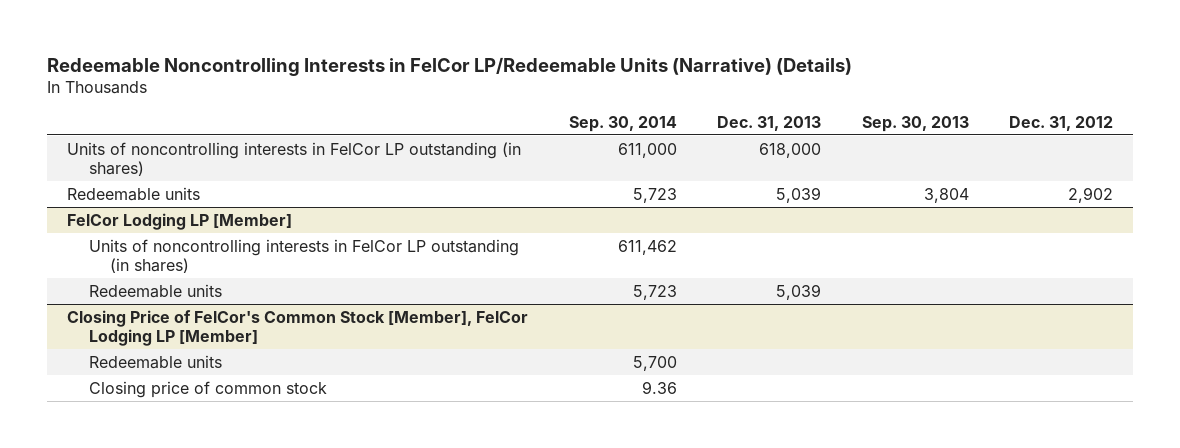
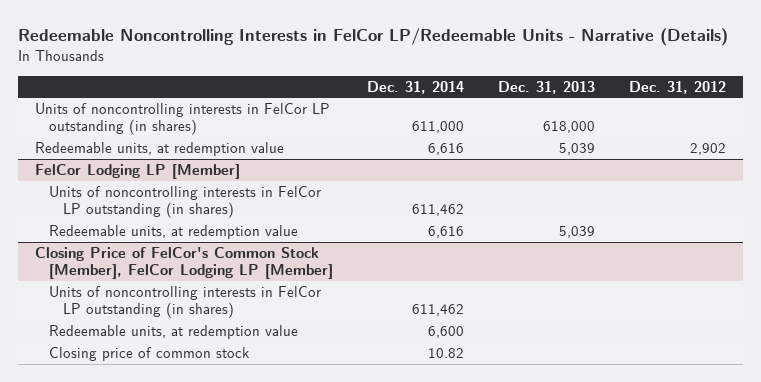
[46,56,852,76] Redeemable Noncontrolling Interests in FelCor LP/Redeemable Units (Narrative) (Details) -> [18,28,729,47] Redeemable Noncontrolling Interests in FelCor LP/Redeemable Units - Narrative (Details)
[568,115,677,132] Sep. 30, 2014 -> none
[861,115,969,132] Sep. 30, 2013 -> none
none -> [366,80,464,94] Dec. 31, 2014
[67,186,201,201] Redeemable units -> [35,141,285,156] Redeemable units, at redemption value
[88,283,222,298] Redeemable units -> [48,224,298,239] Redeemable units, at redemption value
[88,354,222,369] Redeemable units -> none
none -> [48,285,321,319] Units of noncontrolling interests in FelCor LP outstanding (in shares)
none -> [48,324,298,339] Redeemable units, at redemption value

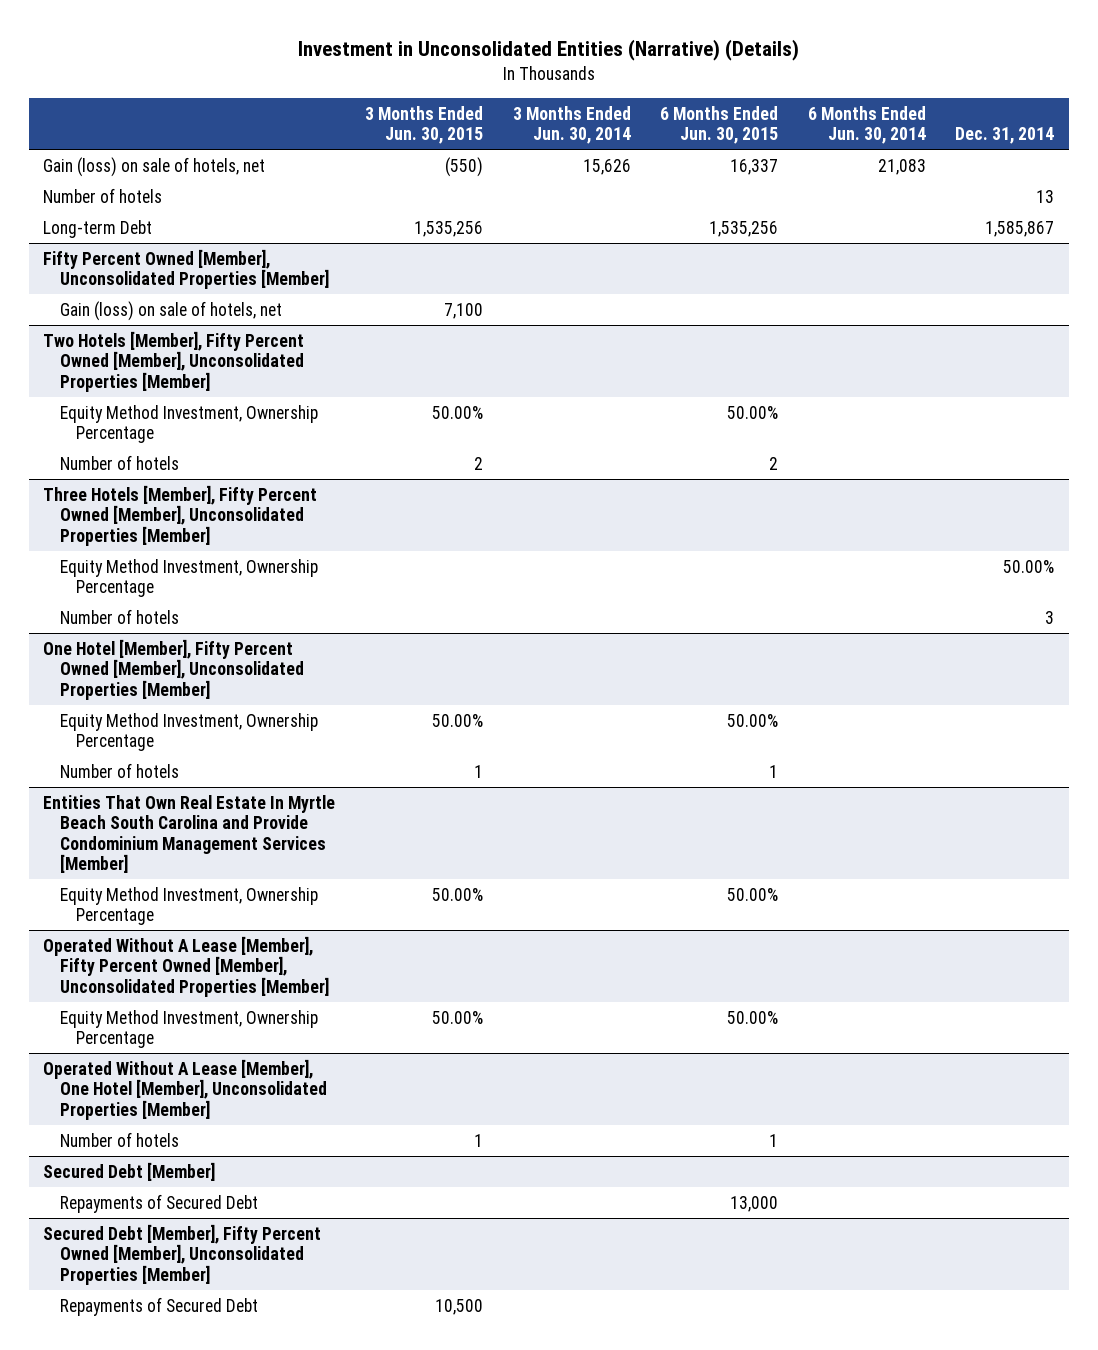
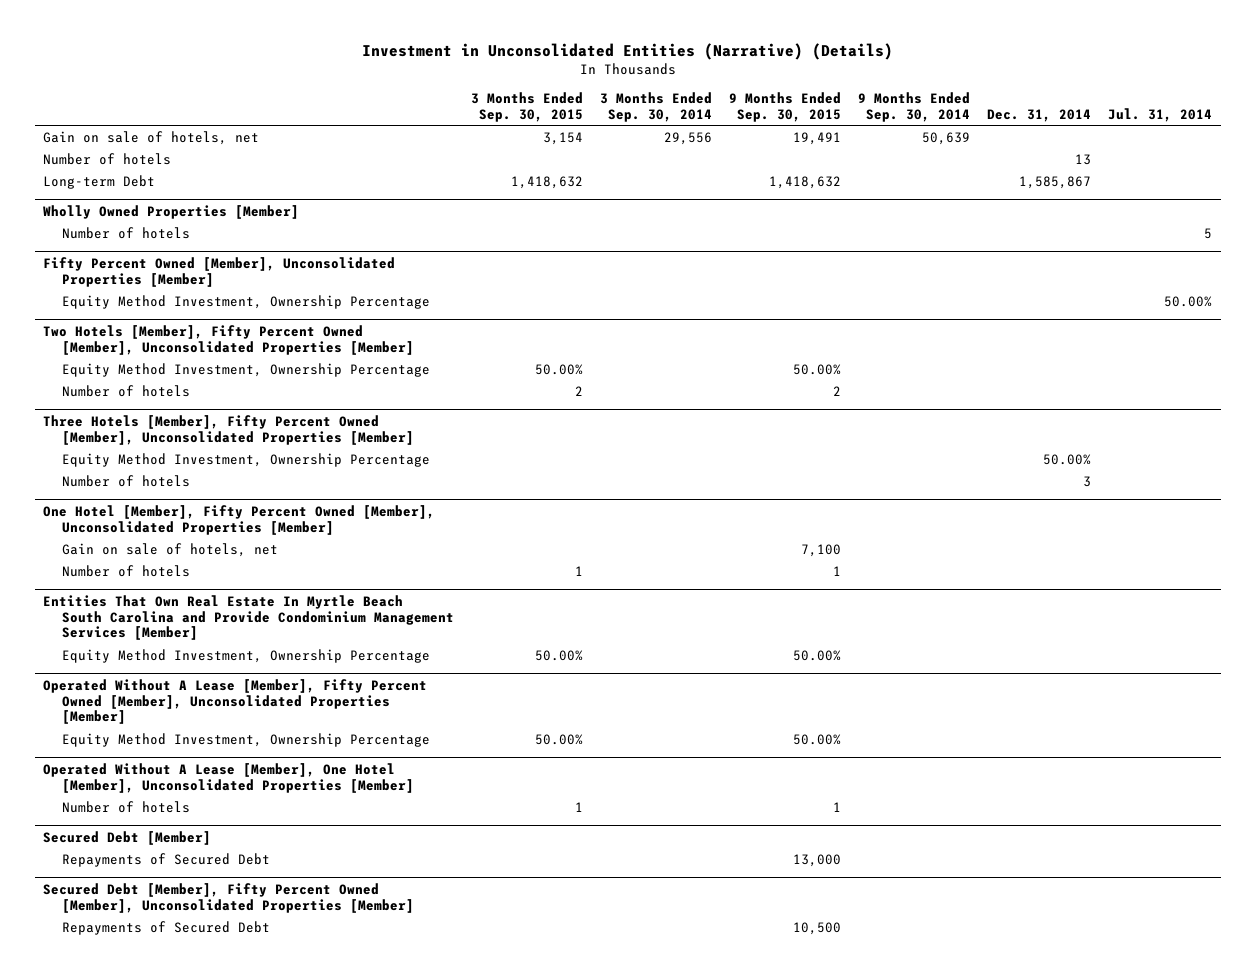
[365,105,484,145] 3 Months Ended Jun. 30, 2015 -> none
[512,105,631,145] 3 Months Ended Jun. 30, 2014 -> none
[660,105,779,145] 6 Months Ended Jun. 30, 2015 -> none
[807,105,926,145] 6 Months Ended Jun. 30, 2014 -> none
none -> [470,91,583,122] 3 Months Ended Sep. 30, 2015
none -> [599,91,712,122] 3 Months Ended Sep. 30, 2014
none -> [728,91,841,122] 9 Months Ended Sep. 30, 2015
none -> [857,91,970,122] 9 Months Ended Sep. 30, 2014
none -> [1108,107,1213,122] Jul. 31, 2014
[43,156,266,177] Gain (loss) on sale of hotels, net -> [43,130,260,145] Gain on sale of hotels, net
none -> [43,204,300,219] Wholly Owned Properties [Member]
none -> [61,226,190,239] Number of hotels
[59,300,282,321] Gain (loss) on sale of hotels, net -> none
none -> [61,294,430,309] Equity Method Investment, Ownership Percentage
[59,712,318,752] Equity Method Investment, Ownership Percentage -> none
none -> [61,542,278,557] Gain on sale of hotels, net

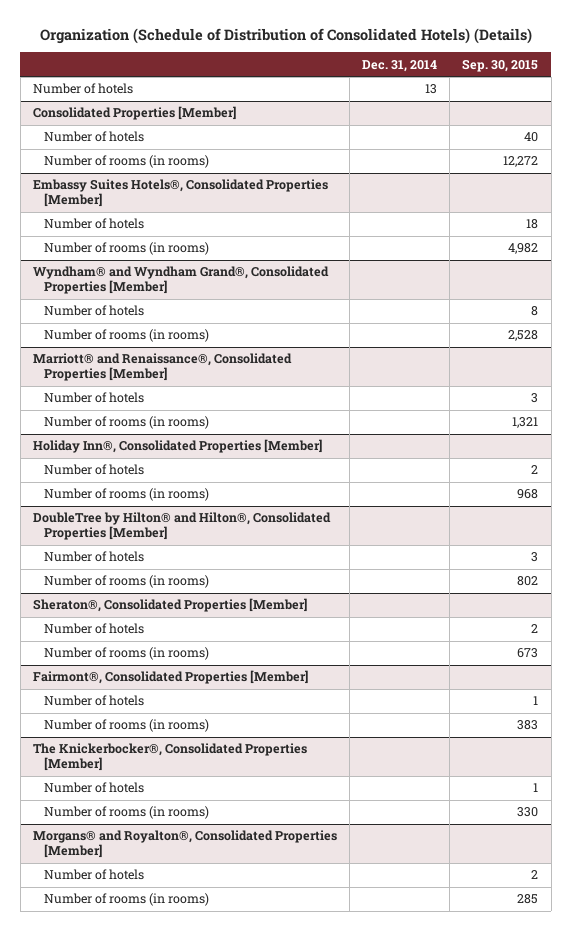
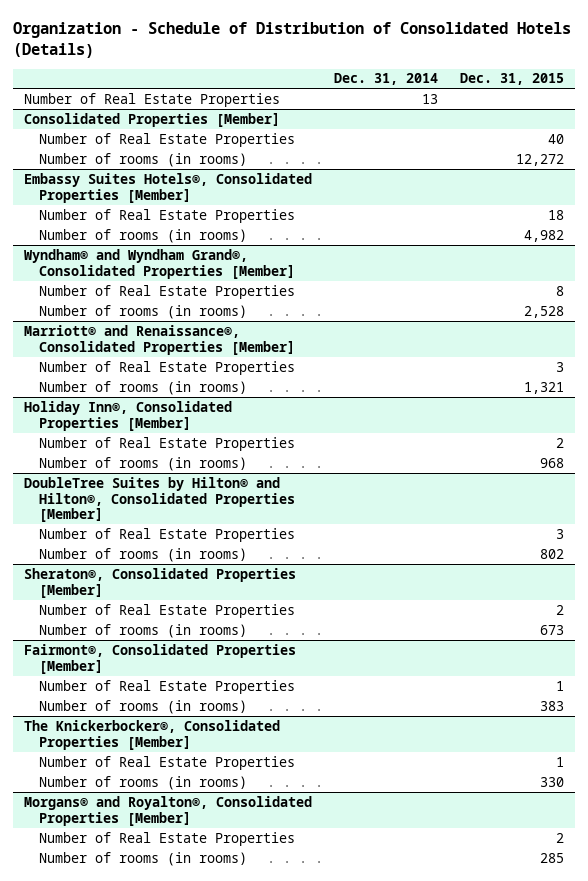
[39,27,532,44] Organization (Schedule of Distribution of Consolidated Hotels) (Details) -> [13,22,572,59] Organization - Schedule of Distribution of Consolidated Hotels (Details)
[462,58,539,72] Sep. 30, 2015 -> none
none -> [460,73,565,86] Dec. 31, 2015
[32,83,133,95] Number of hotels -> [24,92,281,107] Number of Real Estate Properties
[43,131,144,143] Number of hotels -> [38,132,295,147] Number of Real Estate Properties
[43,218,144,230] Number of hotels -> [38,208,295,223] Number of Real Estate Properties
[43,305,144,317] Number of hotels -> [38,284,295,299] Number of Real Estate Properties
[43,392,144,404] Number of hotels -> [38,360,295,375] Number of Real Estate Properties
[43,464,144,476] Number of hotels -> [38,436,295,451] Number of Real Estate Properties
[32,512,331,541] DoubleTree by Hilton® and Hilton®, Consolidated Properties [Member] -> [24,476,295,523] DoubleTree Suites by Hilton® and Hilton®, Consolidated Properties [Member]
[43,551,144,563] Number of hotels -> [38,527,295,542] Number of Real Estate Properties
[43,623,144,635] Number of hotels -> [38,603,295,618] Number of Real Estate Properties
[43,695,144,707] Number of hotels -> [38,679,295,694] Number of Real Estate Properties
[43,782,144,794] Number of hotels -> [38,755,295,770] Number of Real Estate Properties
[43,869,144,881] Number of hotels -> [38,831,295,846] Number of Real Estate Properties

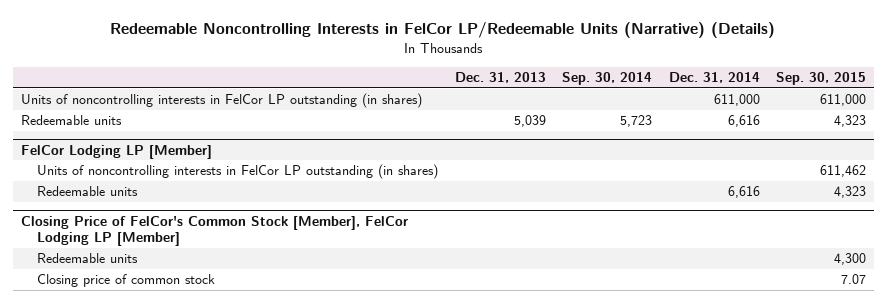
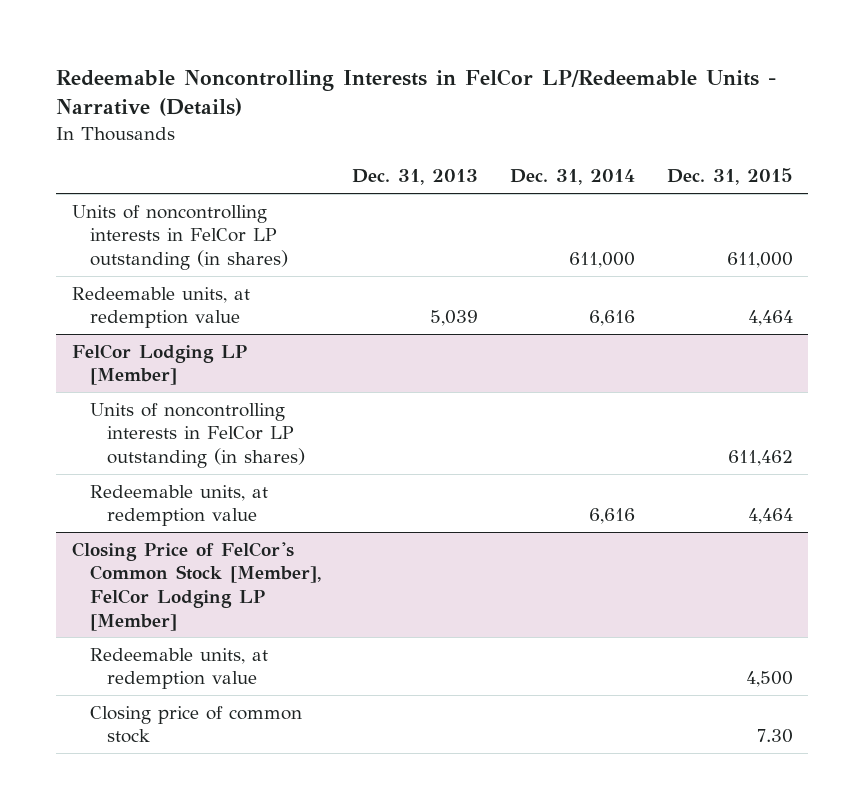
[110,22,776,39] Redeemable Noncontrolling Interests in FelCor LP/Redeemable Units (Narrative) (Details) -> [55,69,776,117] Redeemable Noncontrolling Interests in FelCor LP/Redeemable Units - Narrative (Details)
[562,72,653,86] Sep. 30, 2014 -> none
[775,72,866,86] Sep. 30, 2015 -> none
none -> [666,168,793,186] Dec. 31, 2015
[20,115,122,126] Redeemable units -> [71,286,250,329] Redeemable units, at redemption value
[37,186,139,197] Redeemable units -> [89,484,268,527] Redeemable units, at redemption value
[37,253,139,264] Redeemable units -> [89,647,268,690] Redeemable units, at redemption value

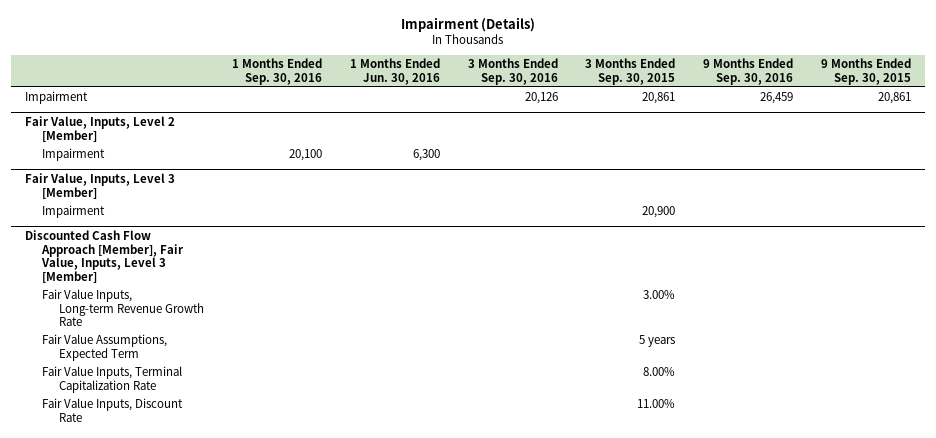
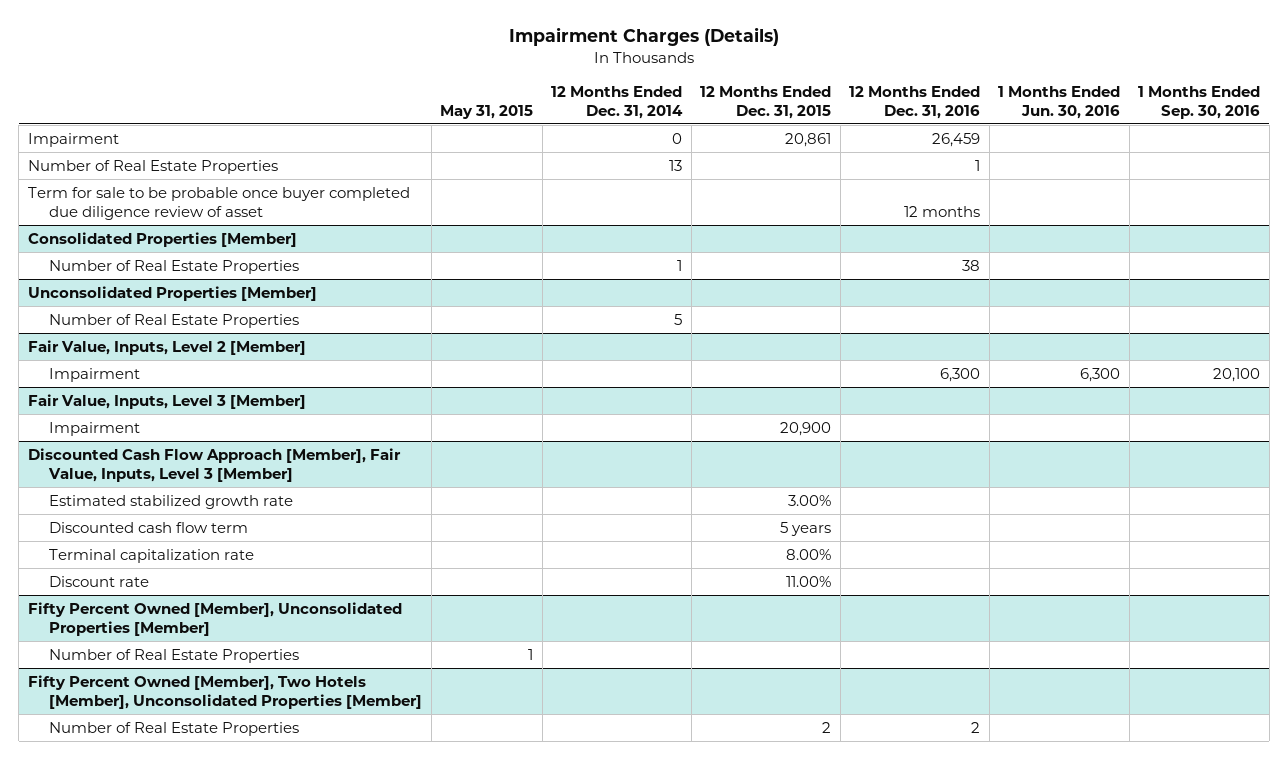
[400,16,535,32] Impairment (Details) -> [509,27,780,47] Impairment Charges (Details)
[467,58,558,85] 3 Months Ended Sep. 30, 2016 -> none
[585,58,676,85] 3 Months Ended Sep. 30, 2015 -> none
[703,58,794,85] 9 Months Ended Sep. 30, 2016 -> none
[820,58,911,85] 9 Months Ended Sep. 30, 2015 -> none
none -> [440,104,534,119] May 31, 2015
none -> [551,85,684,119] 12 Months Ended Dec. 31, 2014
none -> [700,85,832,119] 12 Months Ended Dec. 31, 2015
none -> [849,85,981,119] 12 Months Ended Dec. 31, 2016
none -> [27,159,278,174] Number of Real Estate Properties
none -> [27,186,410,220] Term for sale to be probable once buyer completed due diligence review of asset
none -> [27,231,297,247] Consolidated Properties [Member]
none -> [49,259,300,274] Number of Real Estate Properties
none -> [27,285,317,301] Unconsolidated Properties [Member]
none -> [49,313,300,328] Number of Real Estate Properties
[42,289,205,327] Fair Value Inputs, Long-term Revenue Growth Rate -> [49,494,294,509] Estimated stabilized growth rate
[42,334,168,361] Fair Value Assumptions, Expected Term -> [49,521,249,533] Discounted cash flow term
[42,366,183,393] Fair Value Inputs, Terminal Capitalization Rate -> [49,548,255,563] Terminal capitalization rate
[42,398,184,422] Fair Value Inputs, Discount Rate -> [49,575,150,587] Discount rate
none -> [27,601,402,636] Fifty Percent Owned [Member], Unconsolidated Properties [Member]
none -> [49,648,300,663] Number of Real Estate Properties
none -> [27,674,423,709] Fifty Percent Owned [Member], Two Hotels [Member], Unconsolidated Properties [Member]
none -> [49,721,300,736] Number of Real Estate Properties

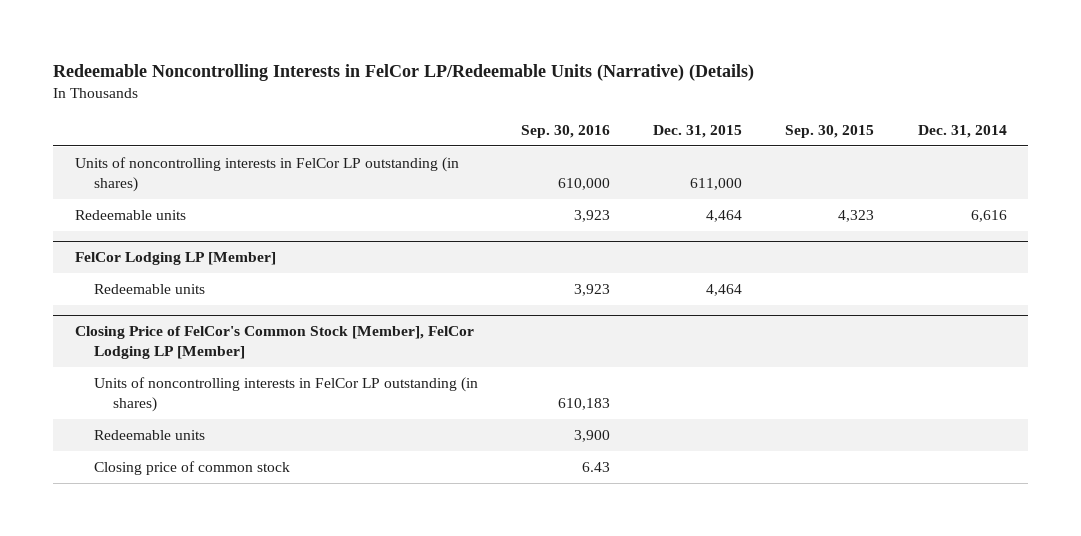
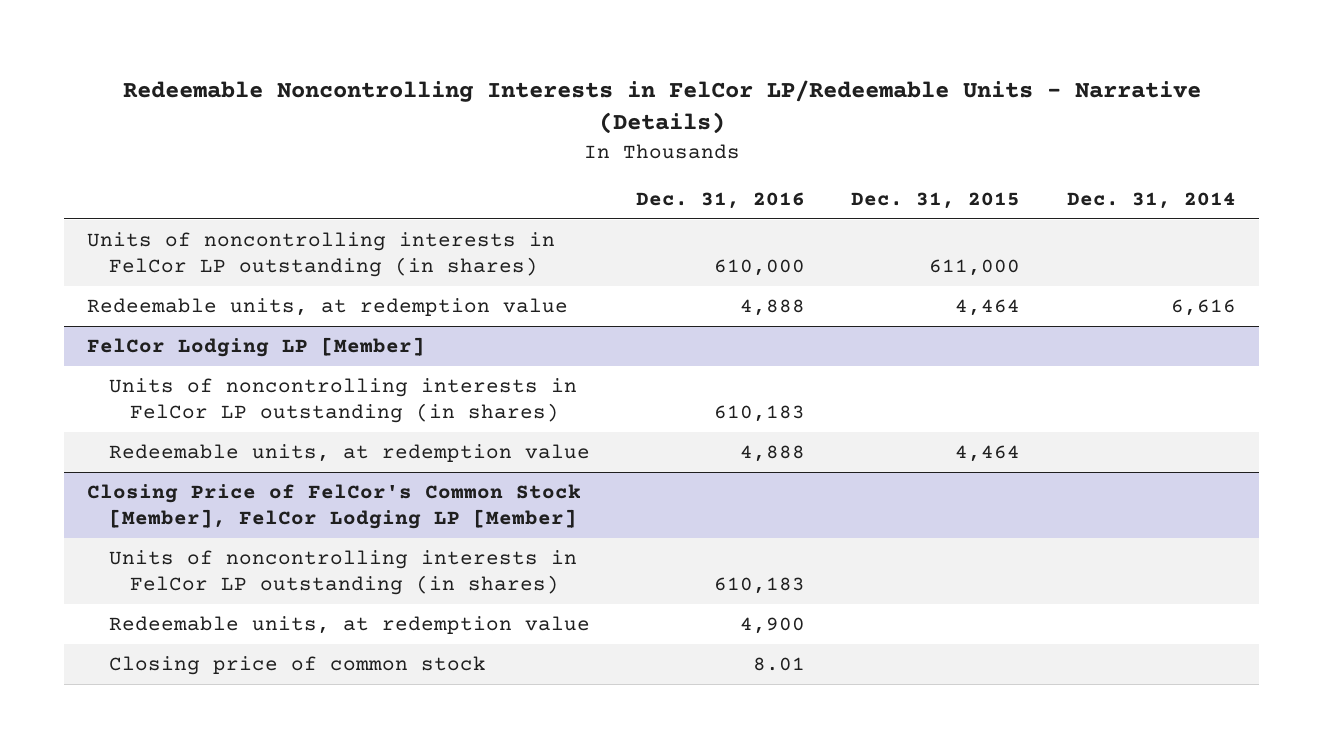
[52,64,754,82] Redeemable Noncontrolling Interests in FelCor LP/Redeemable Units (Narrative) (Details) -> [122,79,1201,135] Redeemable Noncontrolling Interests in FelCor LP/Redeemable Units - Narrative (Details)
[521,124,611,138] Sep. 30, 2016 -> none
[785,124,875,138] Sep. 30, 2015 -> none
none -> [635,191,805,209] Dec. 31, 2016
[74,210,186,221] Redeemable units -> [87,297,569,316] Redeemable units, at redemption value
none -> [108,377,577,423] Units of noncontrolling interests in FelCor LP outstanding (in shares)
[93,284,205,295] Redeemable units -> [108,443,590,462] Redeemable units, at redemption value
[93,430,205,441] Redeemable units -> [108,615,590,634] Redeemable units, at redemption value

